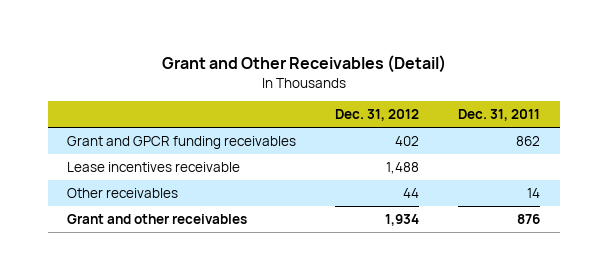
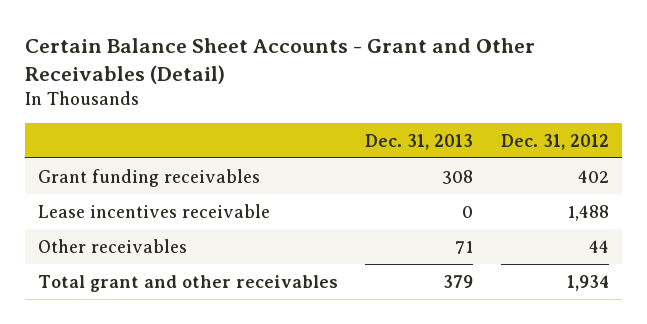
[161,55,446,74] Grant and Other Receivables (Detail) -> [24,37,535,84] Certain Balance Sheet Accounts - Grant and Other Receivables (Detail)
[458,109,541,122] Dec. 31, 2011 -> none
none -> [365,133,474,150] Dec. 31, 2013
[67,135,297,149] Grant and GPCR funding receivables -> [38,168,261,187] Grant funding receivables
[67,213,248,224] Grant and other receivables -> [38,274,339,292] Total grant and other receivables

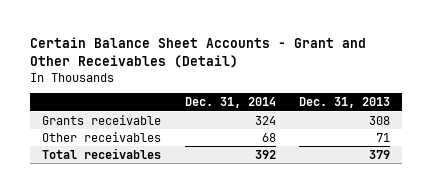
[500,133,609,150] Dec. 31, 2012 -> none
none -> [184,97,276,109] Dec. 31, 2014
[38,203,271,218] Lease incentives receivable -> none
[38,168,261,187] Grant funding receivables -> [42,114,162,125] Grants receivable
[38,274,339,292] Total grant and other receivables -> [42,147,162,159] Total receivables

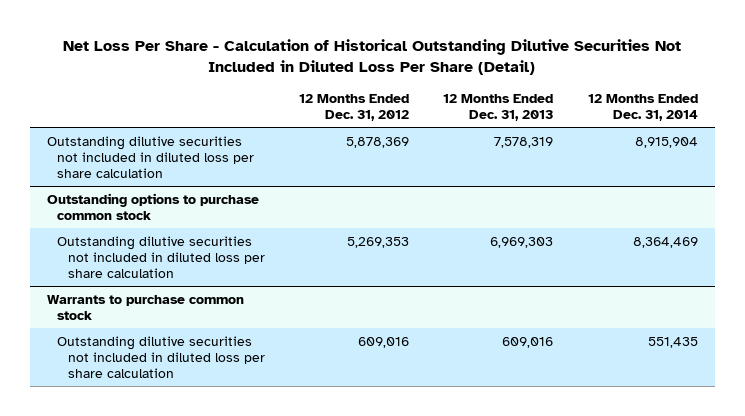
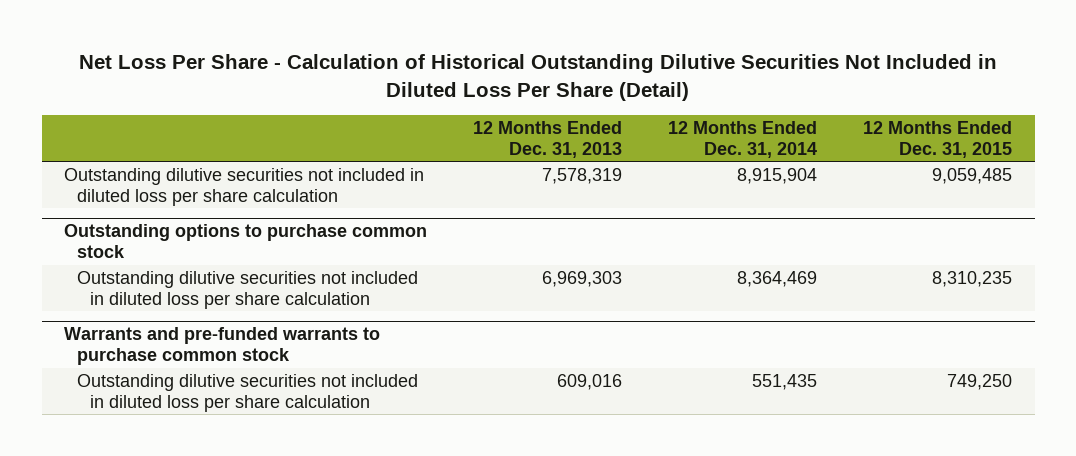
[299,93,410,121] 12 Months Ended Dec. 31, 2012 -> none
none -> [862,121,1012,158] 12 Months Ended Dec. 31, 2015
[46,294,244,320] Warrants to purchase common stock -> [64,327,381,366] Warrants and pre-funded warrants to purchase common stock

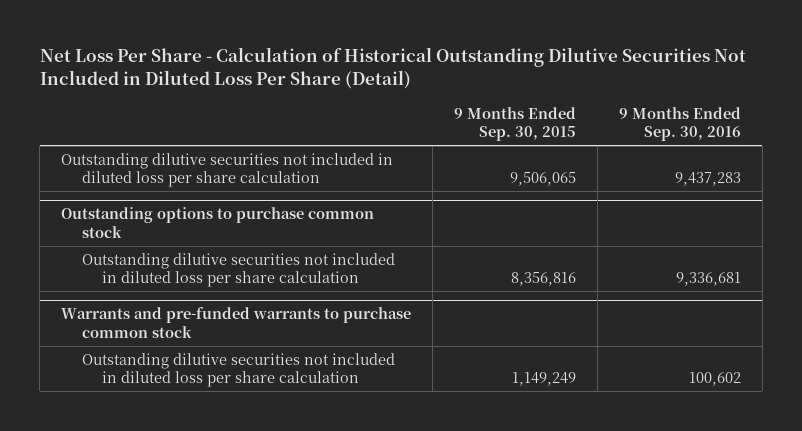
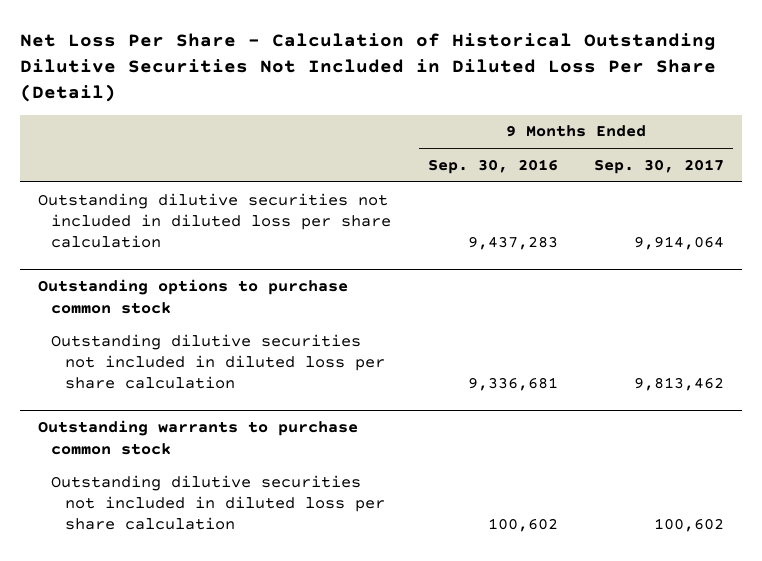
[453,106,576,142] 9 Months Ended Sep. 30, 2015 -> none
none -> [593,158,724,174] Sep. 30, 2017
[61,307,412,338] Warrants and pre-funded warrants to purchase common stock -> [38,420,359,455] Outstanding warrants to purchase common stock

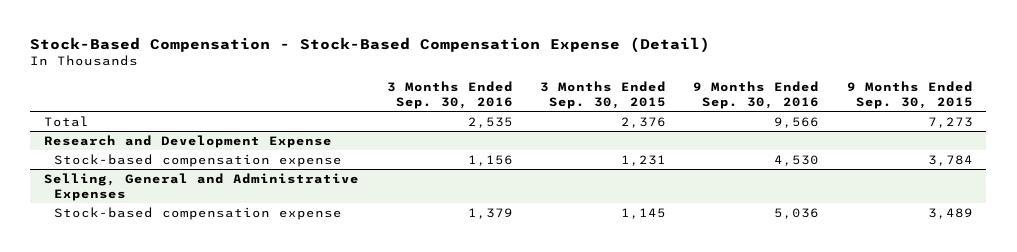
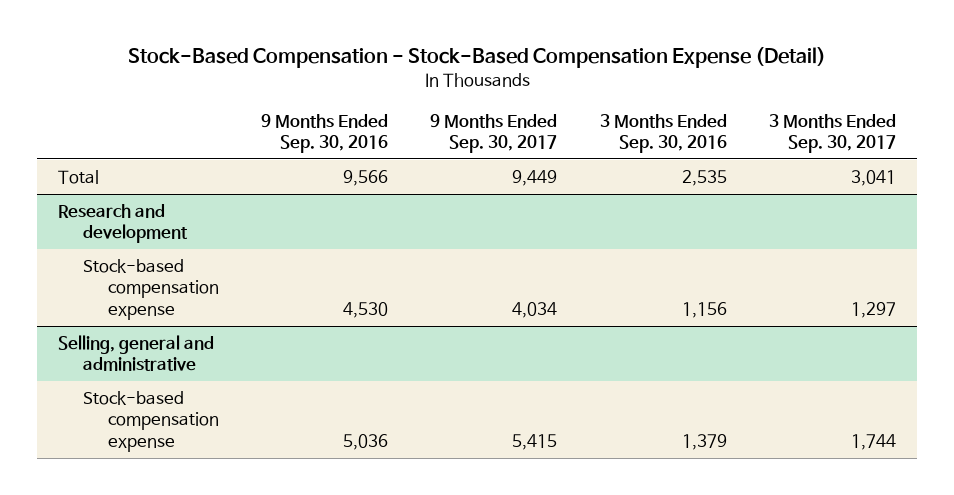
[539,80,666,109] 3 Months Ended Sep. 30, 2015 -> none
[846,80,973,109] 9 Months Ended Sep. 30, 2015 -> none
none -> [430,113,558,153] 9 Months Ended Sep. 30, 2017
none -> [769,113,897,153] 3 Months Ended Sep. 30, 2017
[44,134,333,148] Research and Development Expense -> [57,204,188,244] Research and development
[44,172,360,201] Selling, General and Administrative Expenses -> [57,335,214,372] Selling, general and administrative

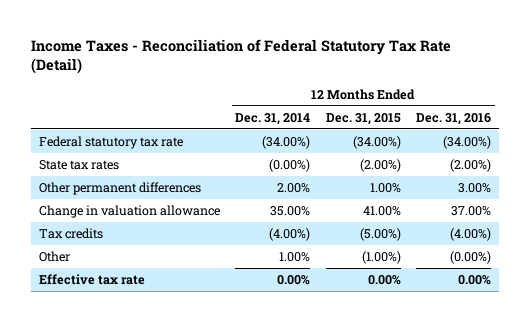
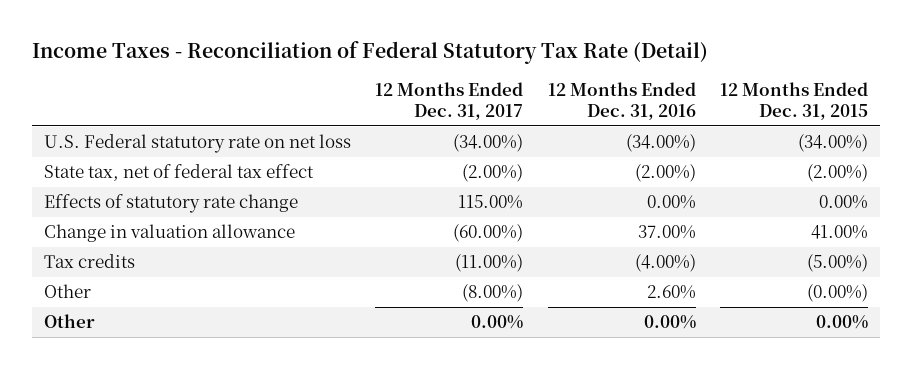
[235,112,311,125] Dec. 31, 2014 -> none
none -> [375,81,524,121] 12 Months Ended Dec. 31, 2017
[39,181,202,195] Other permanent differences -> none
[39,135,184,149] Federal statutory tax rate -> [43,134,351,154] U.S. Federal statutory rate on net loss
[39,159,120,170] State tax rates -> [43,164,314,182] State tax, net of federal tax effect
none -> [43,194,298,214] Effects of statutory rate change
[361,250,401,264] (1.00%) -> [807,284,869,303] (0.00%)
[450,250,492,264] (0.00%) -> [646,285,696,300] 2.60%
[39,273,146,285] Effective tax rate -> [43,314,95,329] Other

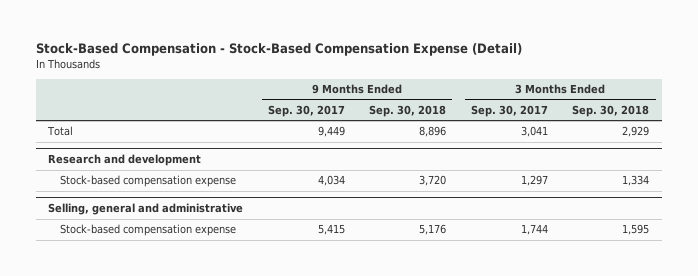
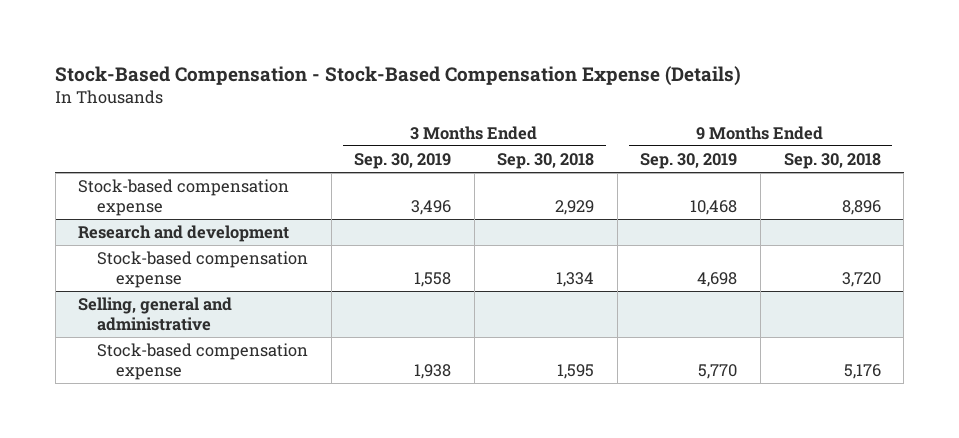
[35,43,522,57] Stock-Based Compensation - Stock-Based Compensation Expense (Detail) -> [55,65,742,86] Stock-Based Compensation - Stock-Based Compensation Expense (Details)
[267,105,345,118] Sep. 30, 2017 -> none
[470,105,548,118] Sep. 30, 2017 -> none
none -> [354,153,452,170] Sep. 30, 2019
none -> [640,153,738,170] Sep. 30, 2019
[47,126,74,137] Total -> [78,179,290,216] Stock-based compensation expense

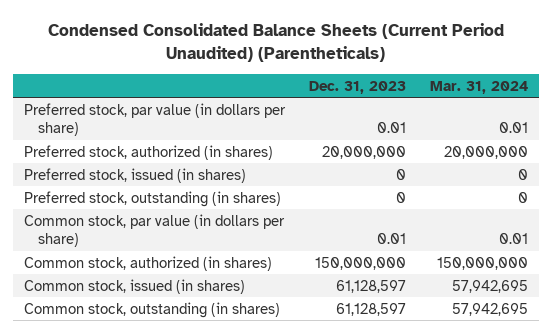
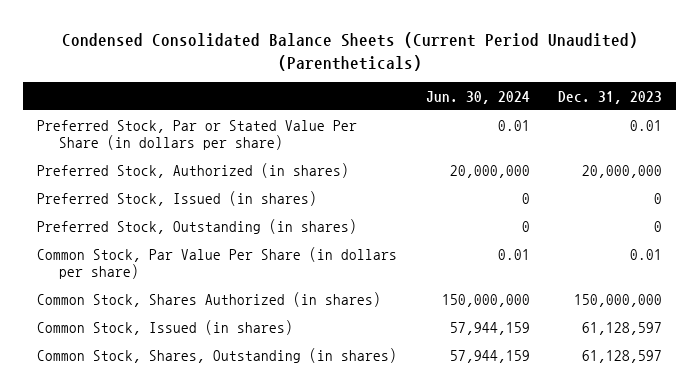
[429,80,528,94] Mar. 31, 2024 -> none
none -> [425,90,530,104] Jun. 30, 2024
[24,102,287,137] Preferred stock, par value (in dollars per share) -> [37,119,358,150] Preferred Stock, Par or Stated Value Per Share (in dollars per share)
[24,144,274,160] Preferred stock, authorized (in shares) -> [37,162,350,178] Preferred Stock, Authorized (in shares)
[24,167,247,183] Preferred stock, issued (in shares) -> [37,190,318,206] Preferred Stock, Issued (in shares)
[24,190,282,207] Preferred stock, outstanding (in shares) -> [37,218,358,234] Preferred Stock, Outstanding (in shares)
[24,213,286,248] Common stock, par value (in dollars per share) -> [37,246,398,279] Common Stock, Par Value Per Share (in dollars per share)
[24,255,273,271] Common stock, authorized (in shares) -> [37,291,382,307] Common Stock, Shares Authorized (in shares)
[24,278,246,294] Common stock, issued (in shares) -> [37,319,294,335] Common Stock, Issued (in shares)
[24,301,281,318] Common stock, outstanding (in shares) -> [37,347,398,363] Common Stock, Shares, Outstanding (in shares)

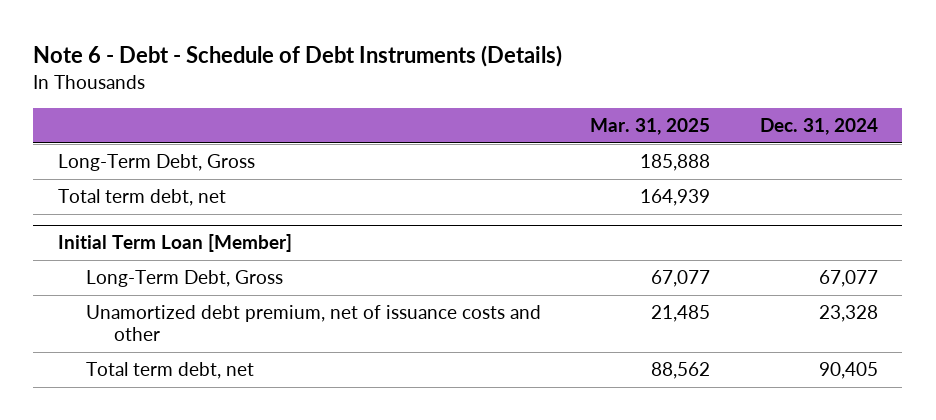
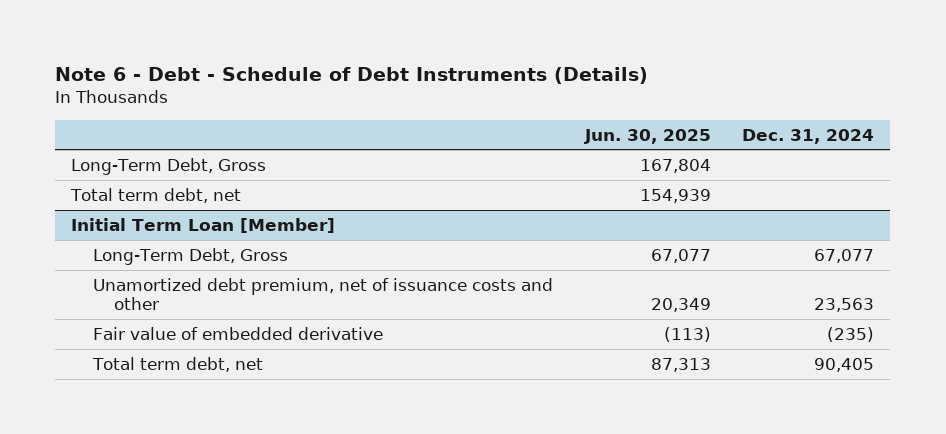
[590,118,711,136] Mar. 31, 2025 -> none
none -> [583,128,711,144] Jun. 30, 2025
[818,305,878,323] 23,328 -> [814,298,875,313] 23,563
none -> [92,326,383,340] Fair value of embedded derivative

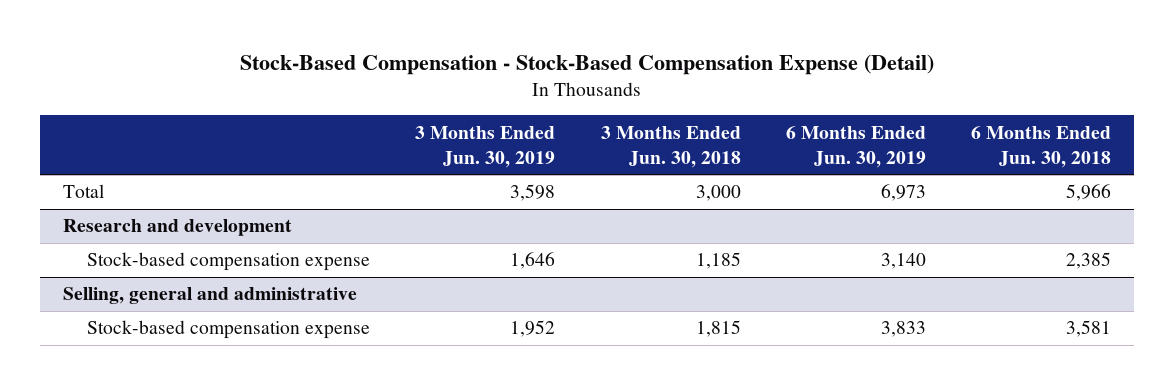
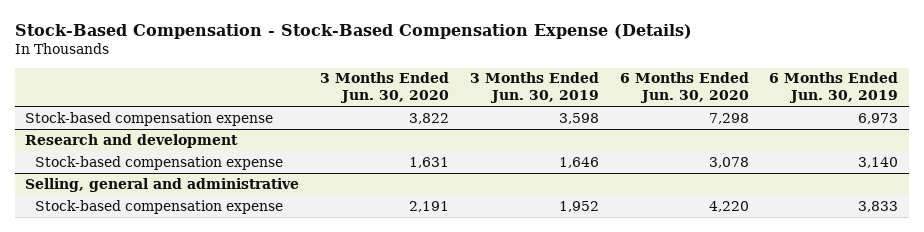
[239,53,934,75] Stock-Based Compensation - Stock-Based Compensation Expense (Detail) -> [15,24,693,40] Stock-Based Compensation - Stock-Based Compensation Expense (Details)
[600,125,741,168] 3 Months Ended Jun. 30, 2018 -> none
[971,125,1112,168] 6 Months Ended Jun. 30, 2018 -> none
none -> [320,72,450,104] 3 Months Ended Jun. 30, 2020
none -> [619,72,749,104] 6 Months Ended Jun. 30, 2020
[62,184,104,199] Total -> [25,111,274,126] Stock-based compensation expense

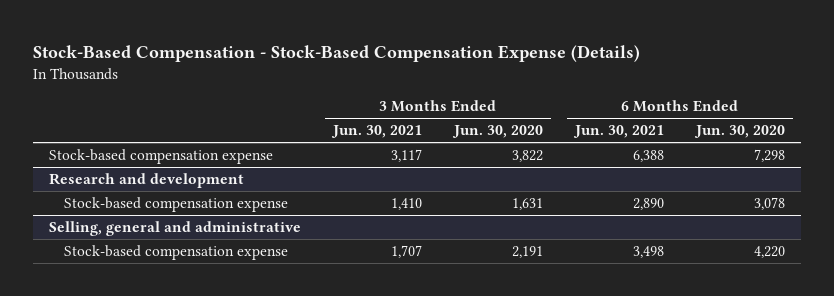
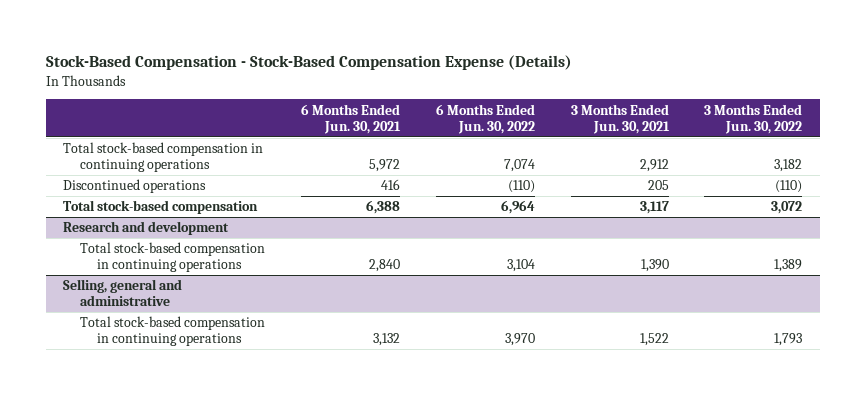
[451,125,543,139] Jun. 30, 2020 -> none
[693,125,785,139] Jun. 30, 2020 -> none
none -> [435,103,535,134] 6 Months Ended Jun. 30, 2022
none -> [704,103,803,134] 3 Months Ended Jun. 30, 2022
none -> [63,142,264,173] Total stock-based compensation in continuing operations
none -> [63,179,207,194] Discontinued operations
[49,149,274,165] Stock-based compensation expense -> [63,200,259,215] Total stock-based compensation
[64,197,289,213] Stock-based compensation expense -> none
none -> [80,242,266,273] Total stock-based compensation in continuing operations
[64,245,289,261] Stock-based compensation expense -> none
none -> [80,316,266,347] Total stock-based compensation in continuing operations

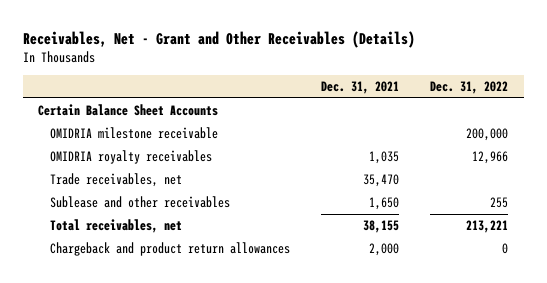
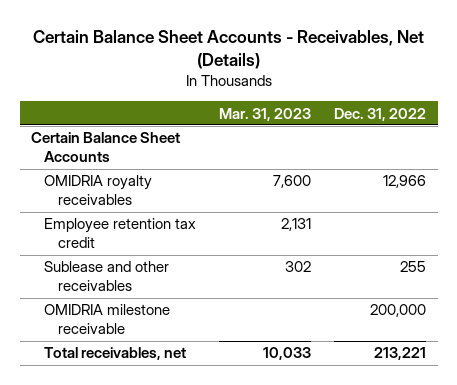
[22,30,415,48] Receivables, Net - Grant and Other Receivables (Details) -> [32,29,424,70] Certain Balance Sheet Accounts - Receivables, Net (Details)
[321,81,400,95] Dec. 31, 2021 -> none
none -> [219,107,312,121] Mar. 31, 2023
[50,173,183,188] Trade receivables, net -> none
none -> [44,218,197,249] Employee retention tax credit
[50,127,219,140] OMIDRIA milestone receivable -> [44,304,171,335] OMIDRIA milestone receivable
[50,242,291,257] Chargeback and product return allowances -> none

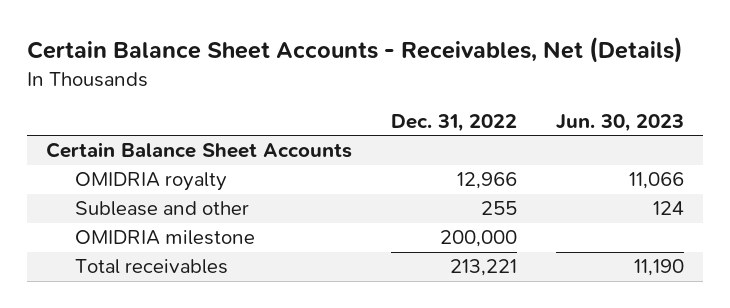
[219,107,312,121] Mar. 31, 2023 -> none
none -> [555,113,684,132] Jun. 30, 2023
[44,218,197,249] Employee retention tax credit -> none
[44,175,153,206] OMIDRIA royalty receivables -> [74,172,227,192] OMIDRIA royalty
[44,261,170,292] Sublease and other receivables -> [74,201,249,217] Sublease and other
[44,304,171,335] OMIDRIA milestone receivable -> [74,230,255,246] OMIDRIA milestone
[44,347,187,361] Total receivables, net -> [74,259,228,275] Total receivables

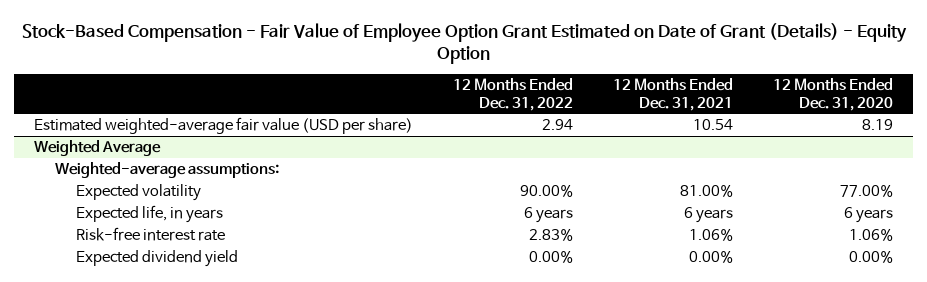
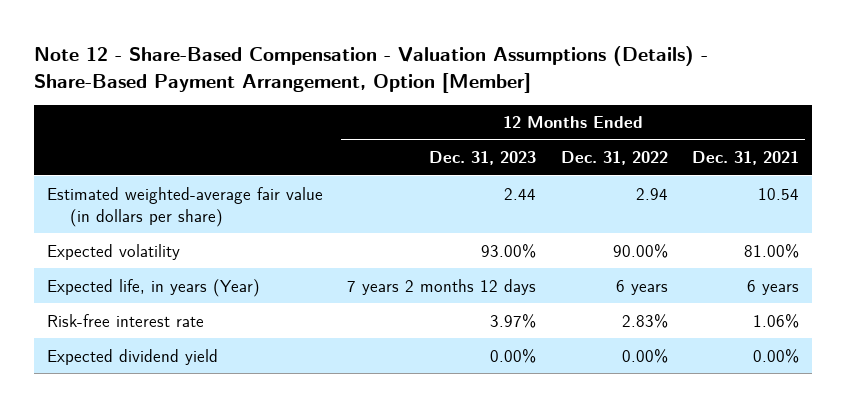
[21,22,907,65] Stock-Based Compensation - Fair Value of Employee Option Grant Estimated on Date of Grant (Details) - Equity Option -> [34,45,709,93] Note 12 - Share-Based Compensation - Valuation Assumptions (Details) - Share-Based Payment Arrangement, Option [Member]
[773,78,894,111] 12 Months Ended Dec. 31, 2020 -> none
none -> [429,151,537,166] Dec. 31, 2023
[34,140,162,157] Weighted Average -> none
[55,162,280,179] Weighted-average assumptions: -> none
[34,117,414,135] Estimated weighted-average fair value (USD per share) -> [46,186,323,227] Estimated weighted-average fair value (in dollars per share)
[76,205,224,224] Expected life, in years -> [46,278,260,297] Expected life, in years (Year)

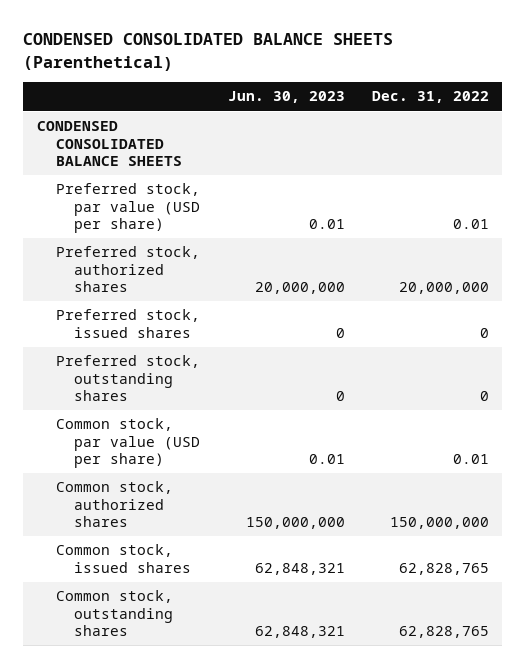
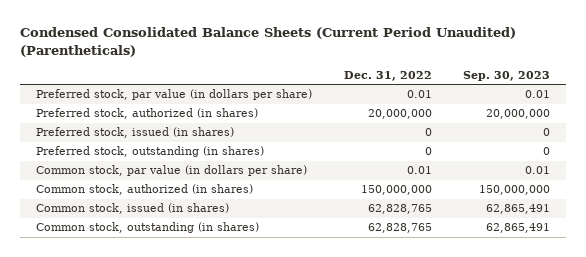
[23,33,394,71] CONDENSED CONSOLIDATED BALANCE SHEETS (Parenthetical) -> [20,27,517,57] Condensed Consolidated Balance Sheets (Current Period Unaudited) (Parentheticals)
[227,91,345,104] Jun. 30, 2023 -> none
none -> [463,71,551,82] Sep. 30, 2023
[36,121,182,167] CONDENSED CONSOLIDATED BALANCE SHEETS -> none
[55,183,201,234] Preferred stock, par value (USD per share) -> [36,89,313,101] Preferred stock, par value (in dollars per share)
[55,246,200,293] Preferred stock, authorized shares -> [36,108,259,120] Preferred stock, authorized (in shares)
[55,309,200,338] Preferred stock, issued shares -> [36,127,235,139] Preferred stock, issued (in shares)
[55,355,200,402] Preferred stock, outstanding shares -> [36,146,265,158] Preferred stock, outstanding (in shares)
[55,418,201,469] Common stock, par value (USD per share) -> [36,165,308,177] Common stock, par value (in dollars per share)
[55,481,173,528] Common stock, authorized shares -> [36,184,254,196] Common stock, authorized (in shares)
[55,544,192,573] Common stock, issued shares -> [36,203,230,215] Common stock, issued (in shares)
[55,590,174,637] Common stock, outstanding shares -> [36,222,260,234] Common stock, outstanding (in shares)

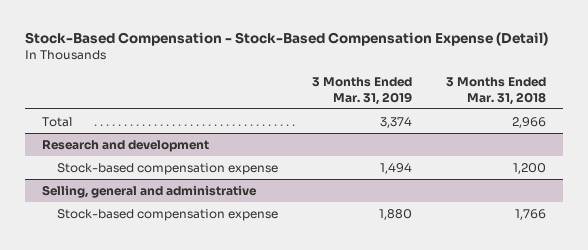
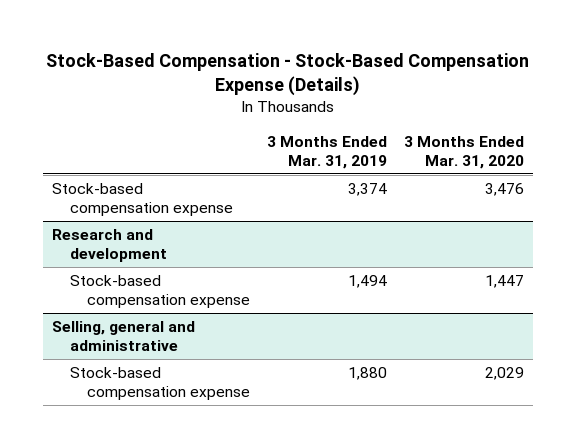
[24,32,548,47] Stock-Based Compensation - Stock-Based Compensation Expense (Detail) -> [46,53,530,97] Stock-Based Compensation - Stock-Based Compensation Expense (Details)
[446,77,547,105] 3 Months Ended Mar. 31, 2018 -> none
none -> [404,135,525,170] 3 Months Ended Mar. 31, 2020
[42,116,73,127] Total -> [51,182,233,217] Stock-based compensation expense

